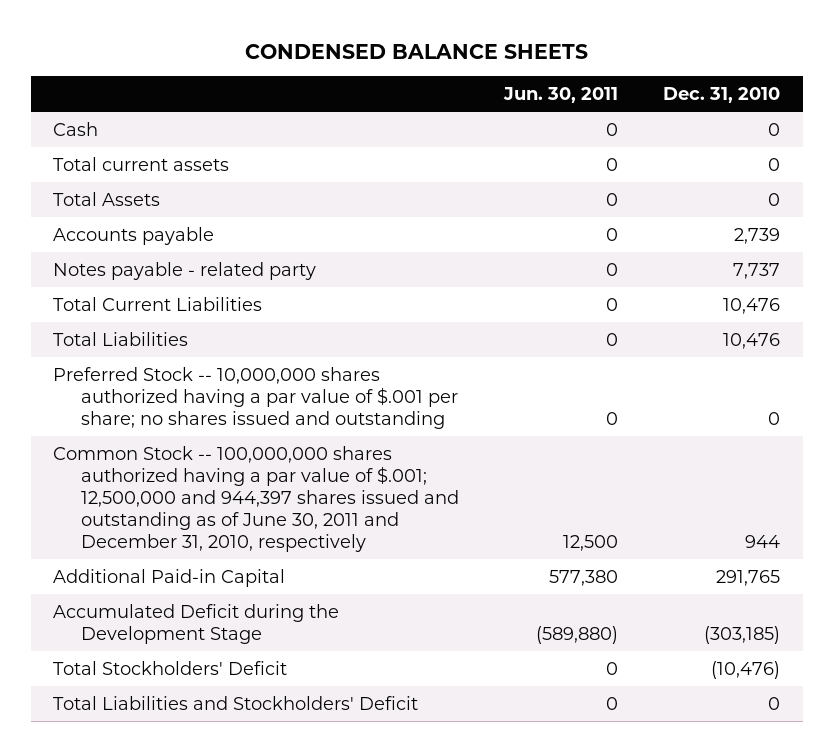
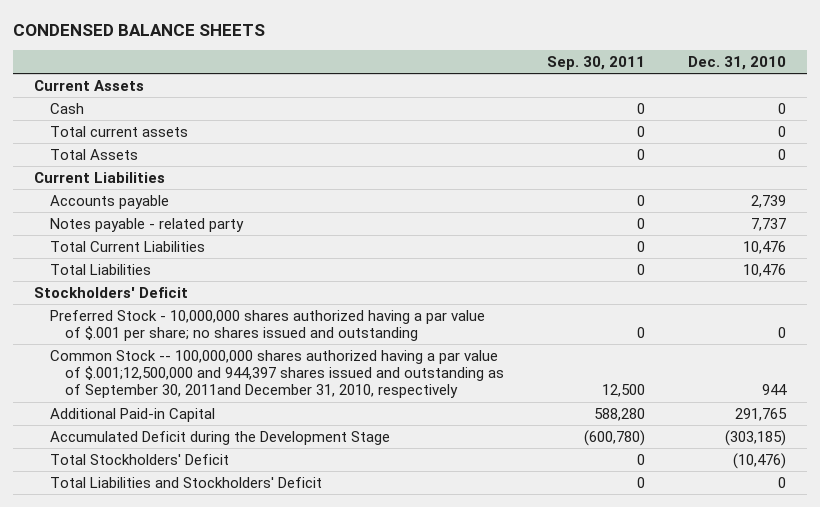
[503,87,619,104] Jun. 30, 2011 -> none
none -> [546,55,645,70] Sep. 30, 2011
none -> [34,79,145,91] Current Assets
none -> [34,171,166,183] Current Liabilities
none -> [34,286,189,298] Stockholders' Deficit
[53,366,458,429] Preferred Stock -- 10,000,000 shares authorized having a par value of $.001 per share; no shares issued and outstanding -> [49,309,485,342] Preferred Stock - 10,000,000 shares authorized having a par value of $.001 per share; no shares issued and outstanding
[53,445,459,552] Common Stock -- 100,000,000 shares authorized having a par value of $.001; 12,500,000 and 944,397 shares issued and outstanding as of June 30, 2011 and December 31, 2010, respectively -> [49,349,504,399] Common Stock -- 100,000,000 shares authorized having a par value of $.001;12,500,000 and 944,397 shares issued and outstanding as of September 30, 2011and December 31, 2010, respectively

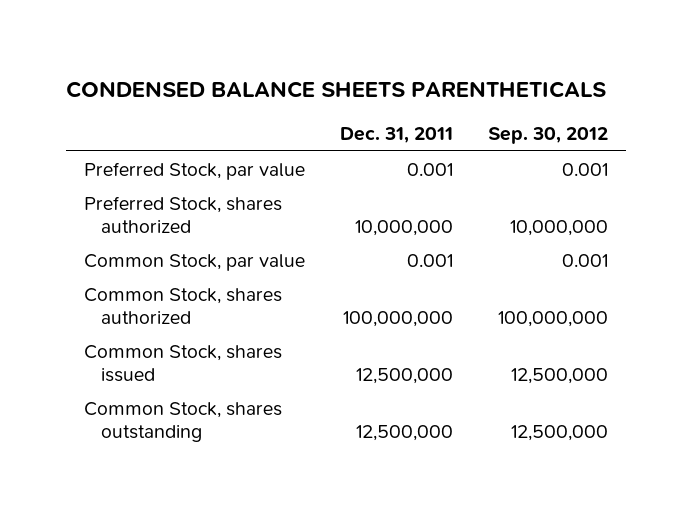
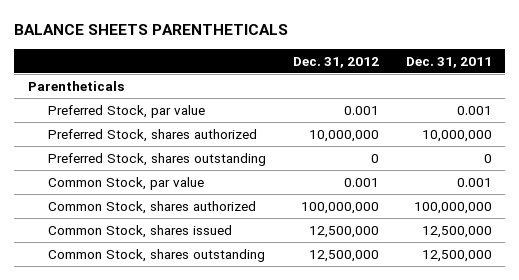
[66,80,607,98] CONDENSED BALANCE SHEETS PARENTHETICALS -> [14,24,289,36] BALANCE SHEETS PARENTHETICALS
[488,127,609,145] Sep. 30, 2012 -> none
none -> [292,56,379,68] Dec. 31, 2012
none -> [27,80,124,91] Parentheticals
none -> [47,152,266,166] Preferred Stock, shares outstanding

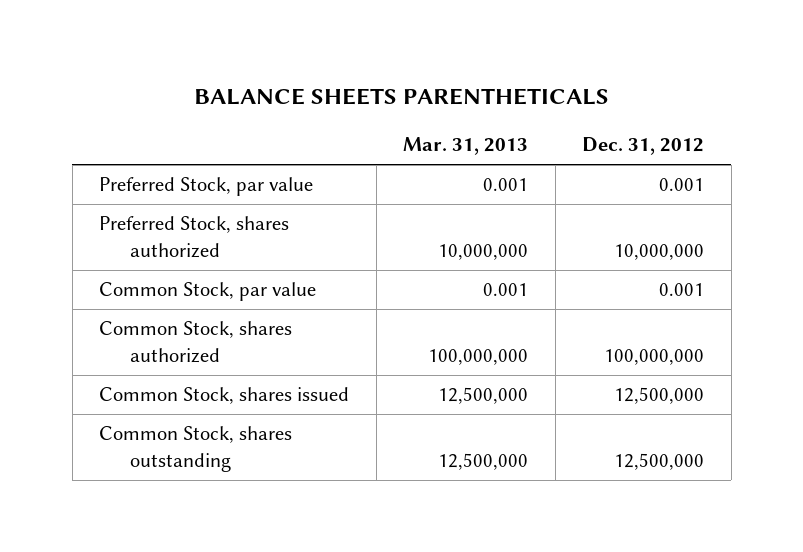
[405,56,492,68] Dec. 31, 2011 -> none
none -> [403,137,529,156] Mar. 31, 2013
[27,80,124,91] Parentheticals -> none
[47,152,266,166] Preferred Stock, shares outstanding -> none

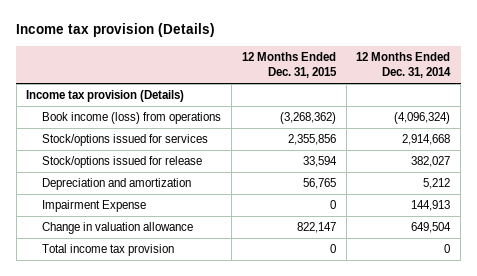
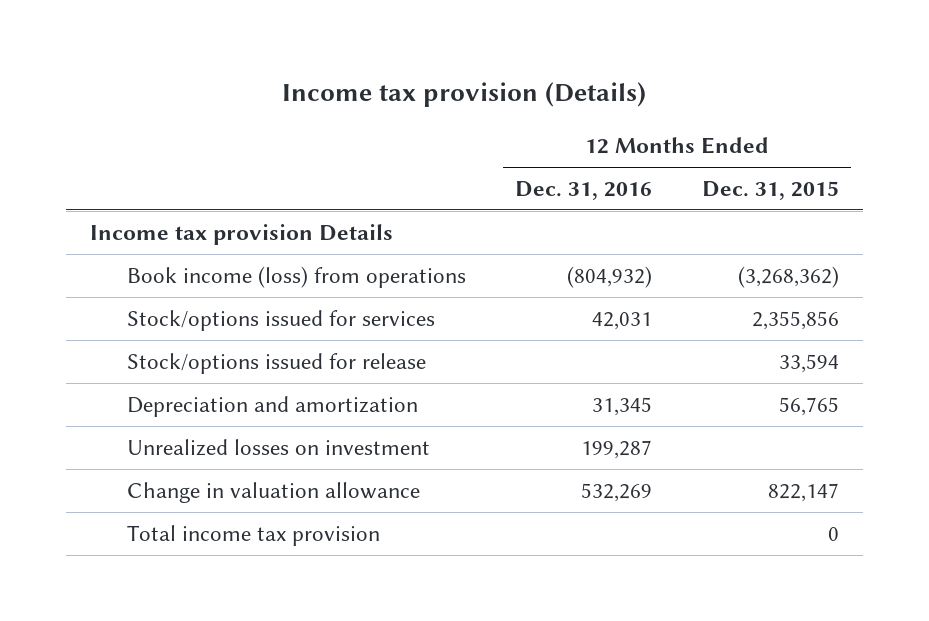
[356,51,452,78] 12 Months Ended Dec. 31, 2014 -> none
none -> [515,180,653,200] Dec. 31, 2016
[26,90,185,103] Income tax provision (Details) -> [90,223,394,245] Income tax provision Details
[42,200,147,213] Impairment Expense -> none
none -> [126,438,430,456] Unrealized losses on investment

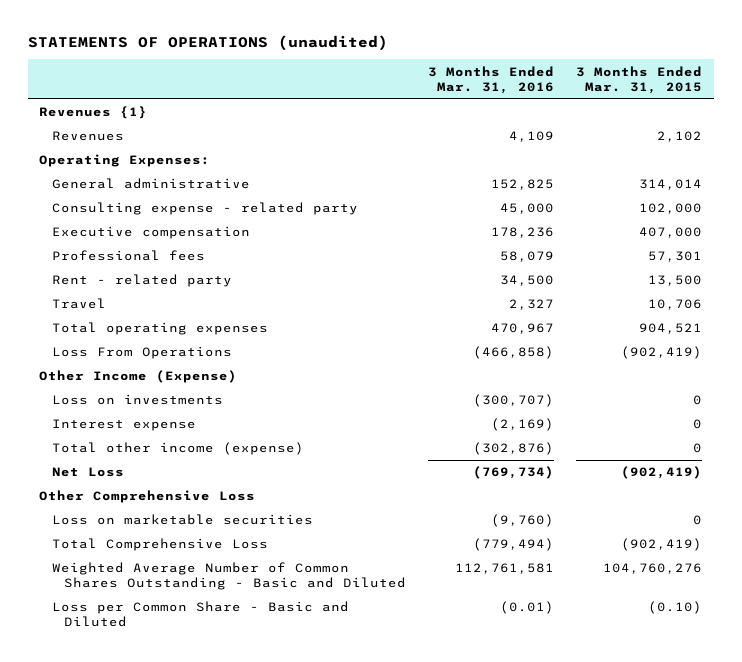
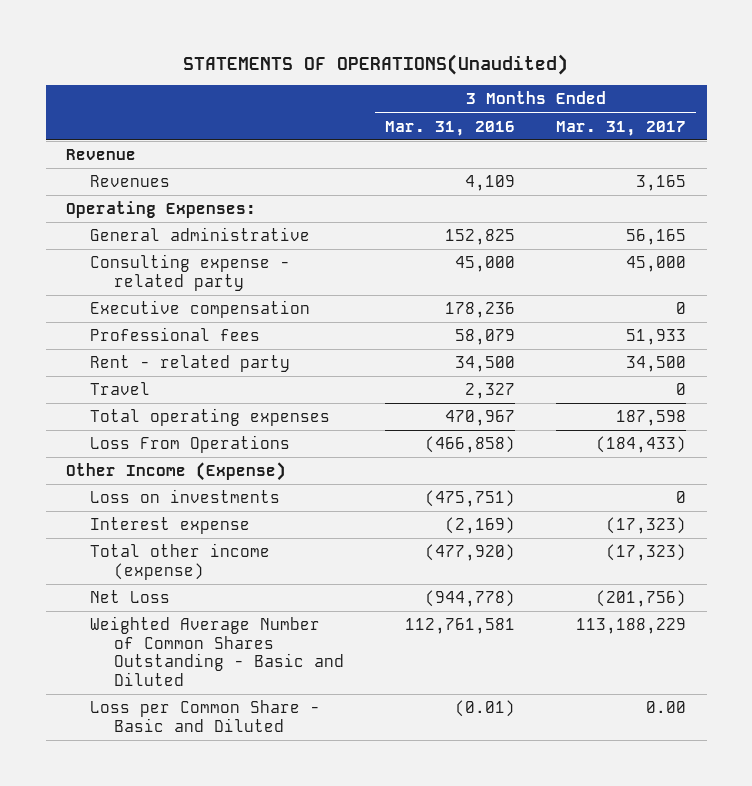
[28,35,389,52] STATEMENTS OF OPERATIONS (unaudited) -> [183,53,569,75] STATEMENTS OF OPERATIONS(Unaudited)
[576,65,703,94] 3 Months Ended Mar. 31, 2015 -> none
none -> [556,120,687,136] Mar. 31, 2017
[39,106,148,120] Revenues {1} -> [66,149,137,161] Revenue
[473,394,555,408] (300,707) -> [425,490,516,508] (475,751)
[39,490,256,504] Other Comprehensive Loss -> none
[51,514,313,526] Loss on marketable securities -> none
[51,538,268,552] Total Comprehensive Loss -> none
[473,442,555,456] (302,876) -> [425,544,516,562] (477,920)
[473,466,555,480] (769,734) -> [425,590,516,608] (944,778)

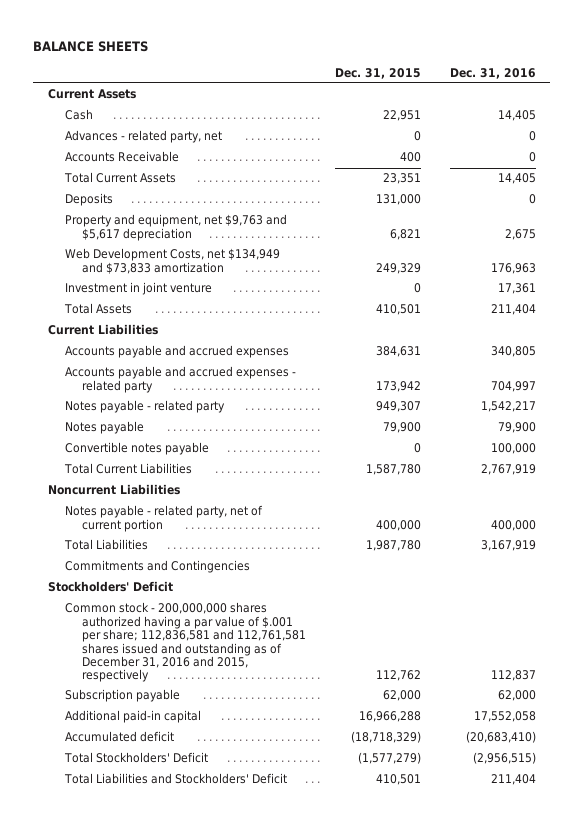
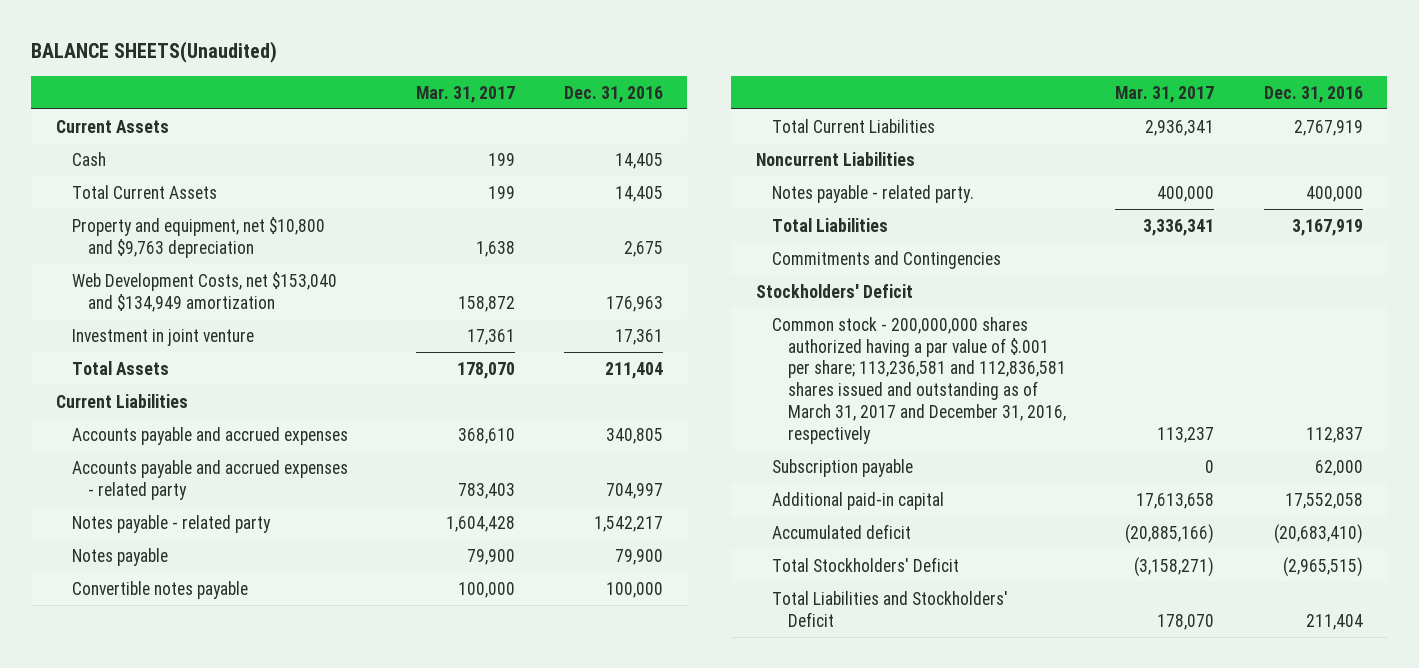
[33,40,149,52] BALANCE SHEETS -> [31,41,278,64] BALANCE SHEETS(Unaudited)
[334,67,421,79] Dec. 31, 2015 -> none
none -> [415,85,515,103] Mar. 31, 2017
[64,130,222,144] Advances - related party, net -> none
[64,151,179,163] Accounts Receivable -> none
[64,193,113,207] Deposits -> none
[64,214,287,241] Property and equipment, net $9,763 and $5,617 depreciation -> [72,216,326,258] Property and equipment, net $10,800 and $9,763 depreciation
[64,248,280,274] Web Development Costs, net $134,949 and $73,833 amortization -> [72,271,338,312] Web Development Costs, net $153,040 and $134,949 amortization
[64,505,263,532] Notes payable - related party, net of current portion -> [771,184,974,203] Notes payable - related party.
[64,602,306,683] Common stock - 200,000,000 shares authorized having a par value of $.001 per share; 112,836,581 and 112,761,581 shares issued and outstanding as of December 31, 2016 and 2015, respectively -> [771,316,1067,444] Common stock - 200,000,000 shares authorized having a par value of $.001 per share; 113,236,581 and 112,836,581 shares issued and outstanding as of March 31, 2017 and December 31, 2016, respectively
[472,752,536,765] (2,956,515) -> [1282,556,1363,577] (2,965,515)

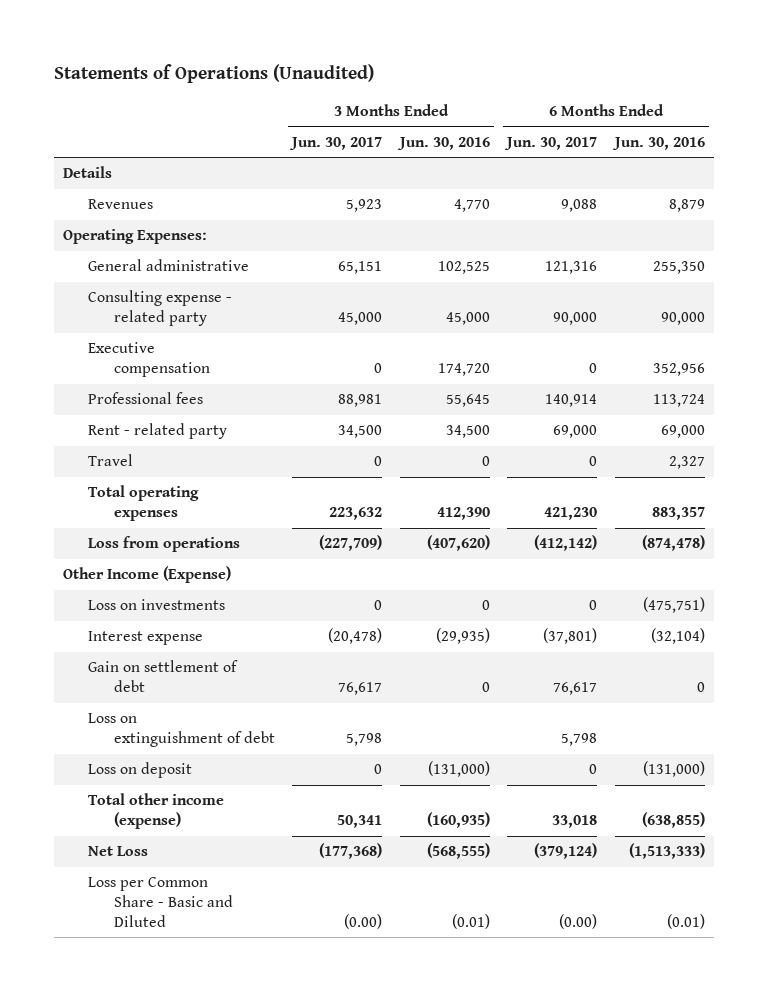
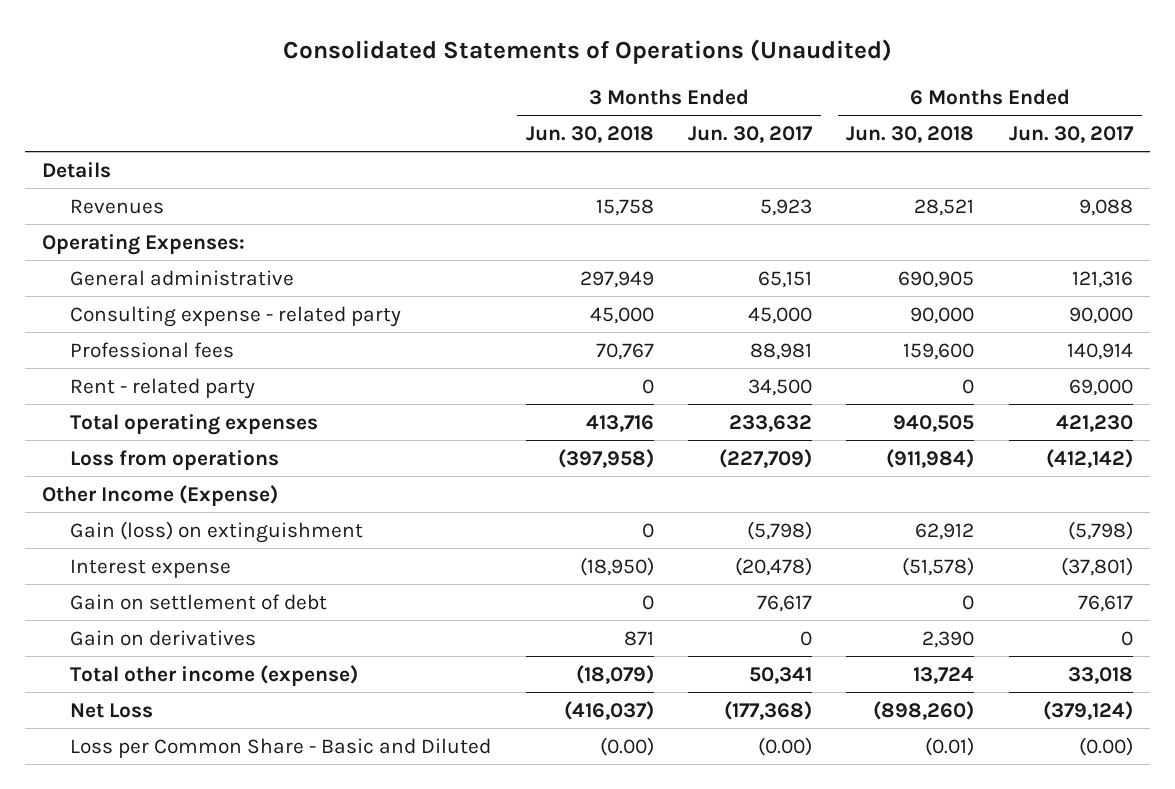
[53,64,374,84] Statements of Operations (Unaudited) -> [282,38,892,64] Consolidated Statements of Operations (Unaudited)
[396,136,490,150] Jun. 30, 2016 -> none
[611,136,705,150] Jun. 30, 2016 -> none
none -> [525,125,654,143] Jun. 30, 2018
none -> [846,125,975,143] Jun. 30, 2018
[88,342,210,378] Executive compensation -> none
[88,454,134,467] Travel -> none
[329,507,383,521] 223,632 -> [728,414,812,432] 233,632
[88,599,226,611] Loss on investments -> none
none -> [70,520,364,543] Gain (loss) on extinguishment
[88,713,275,748] Loss on extinguishment of debt -> none
[88,762,193,779] Loss on deposit -> none
none -> [70,629,257,646] Gain on derivatives

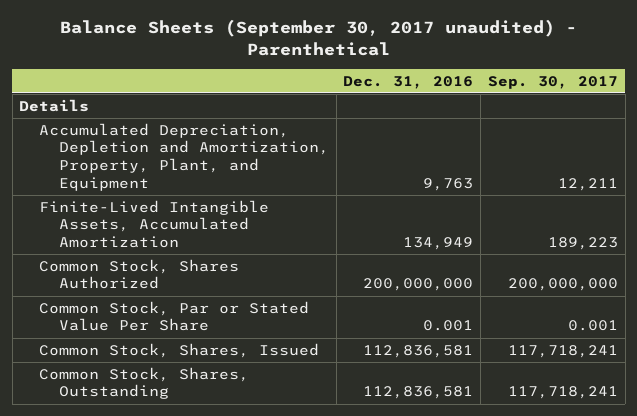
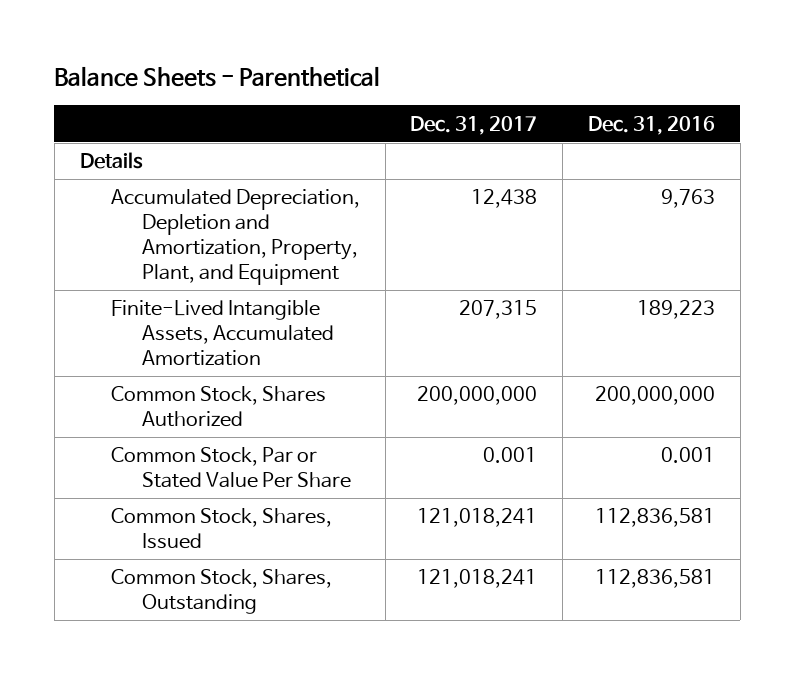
[59,19,577,56] Balance Sheets (September 30, 2017 unaudited) - Parenthetical -> [54,66,381,88] Balance Sheets - Parenthetical
[488,75,619,89] Sep. 30, 2017 -> none
none -> [410,115,538,135] Dec. 31, 2017
[403,237,474,251] 134,949 -> [636,300,715,320] 189,223

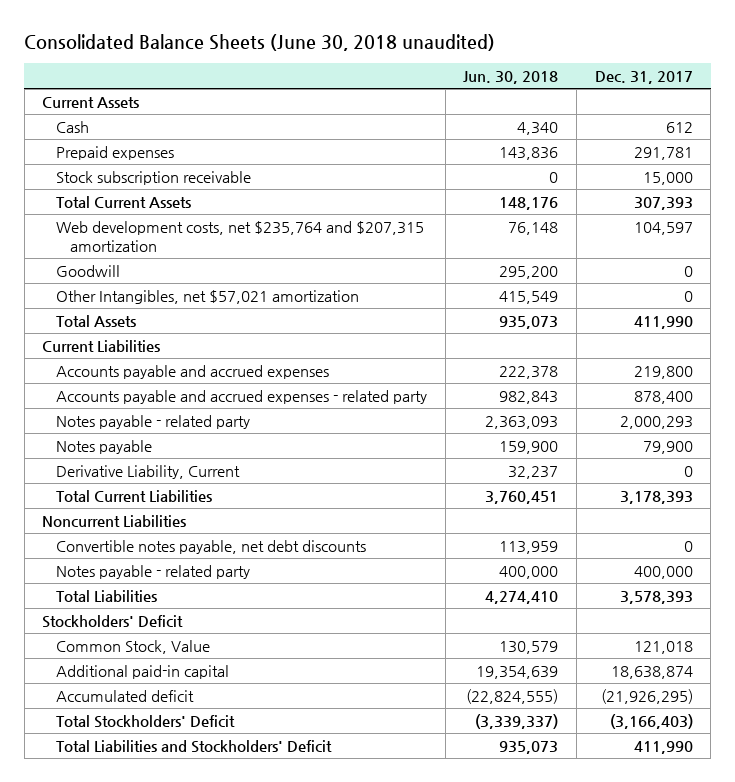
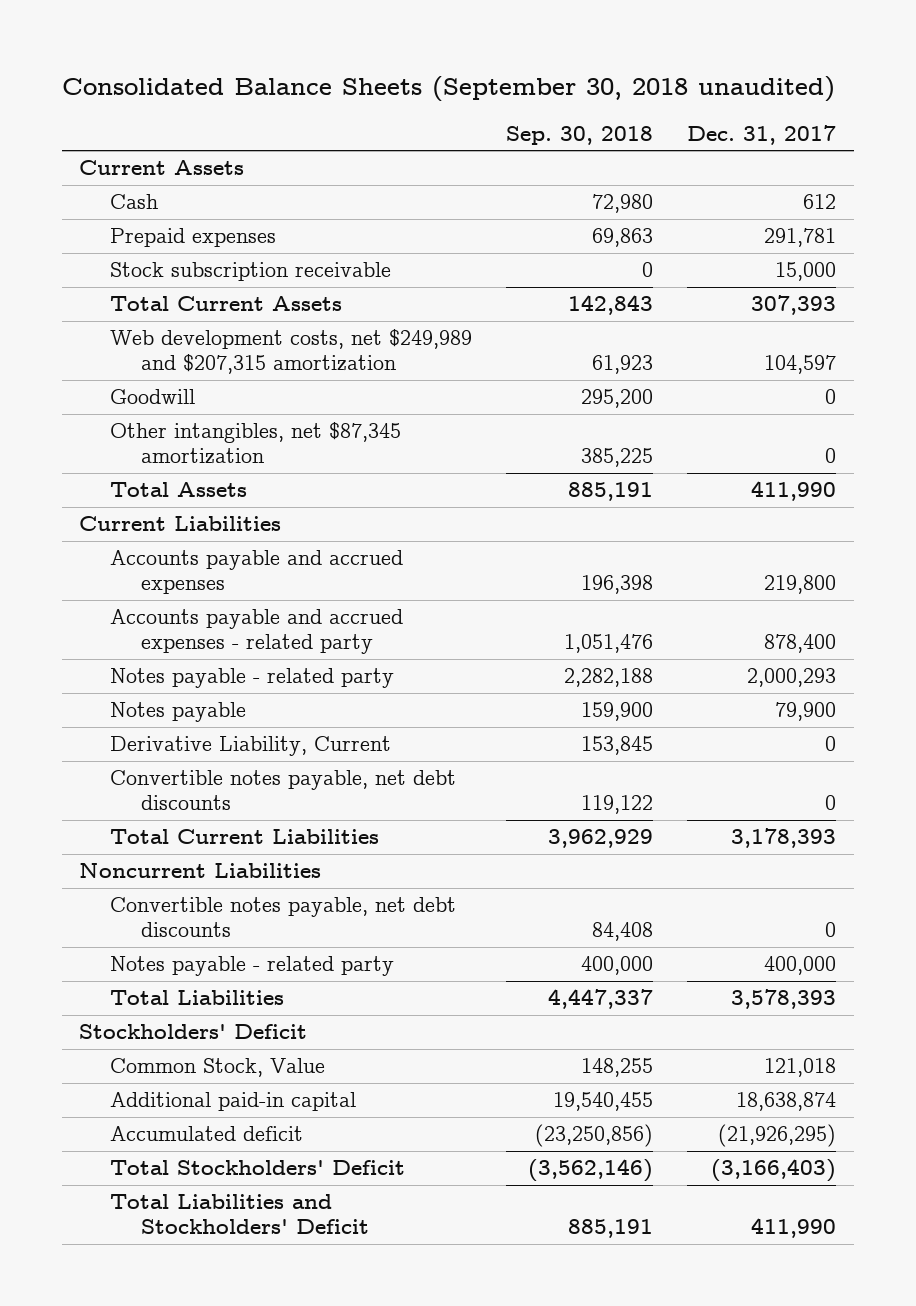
[24,33,496,51] Consolidated Balance Sheets (June 30, 2018 unaudited) -> [62,76,836,103] Consolidated Balance Sheets (September 30, 2018 unaudited)
[463,70,559,84] Jun. 30, 2018 -> none
none -> [506,125,654,145] Sep. 30, 2018
[56,220,425,252] Web development costs, net $235,764 and $207,315 amortization -> [109,329,472,375] Web development costs, net $249,989 and $207,315 amortization
[56,289,360,304] Other Intangibles, net $57,021 amortization -> [109,422,401,465] Other intangibles, net $87,345 amortization
none -> [109,770,456,811] Convertible notes payable, net debt discounts

